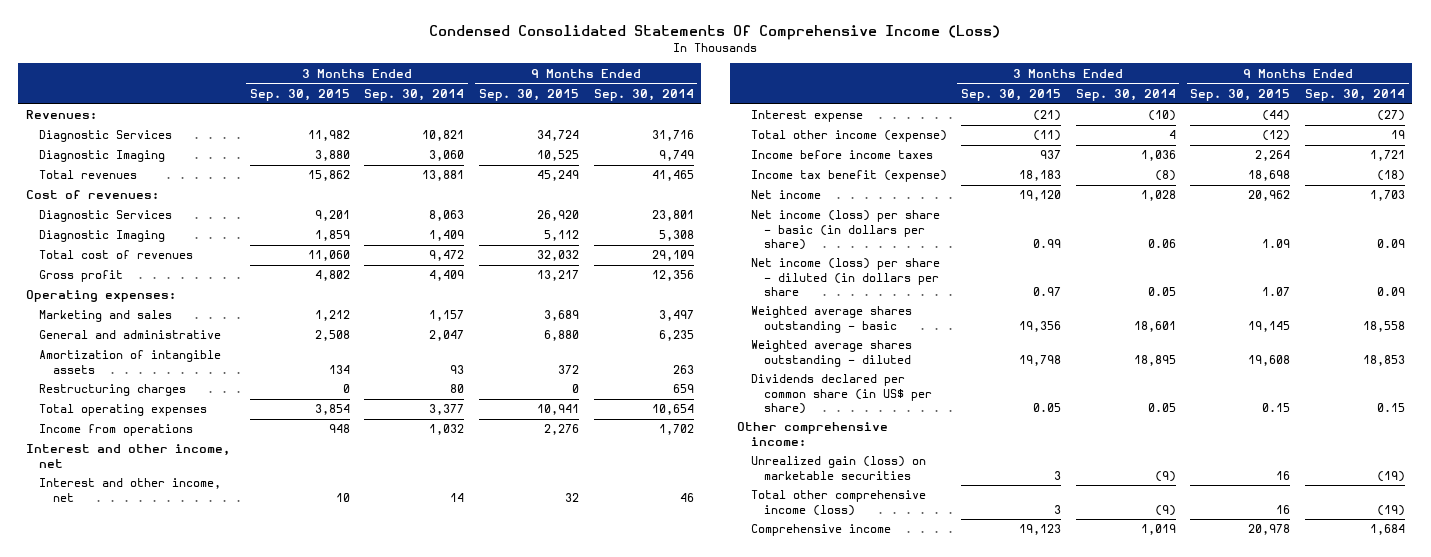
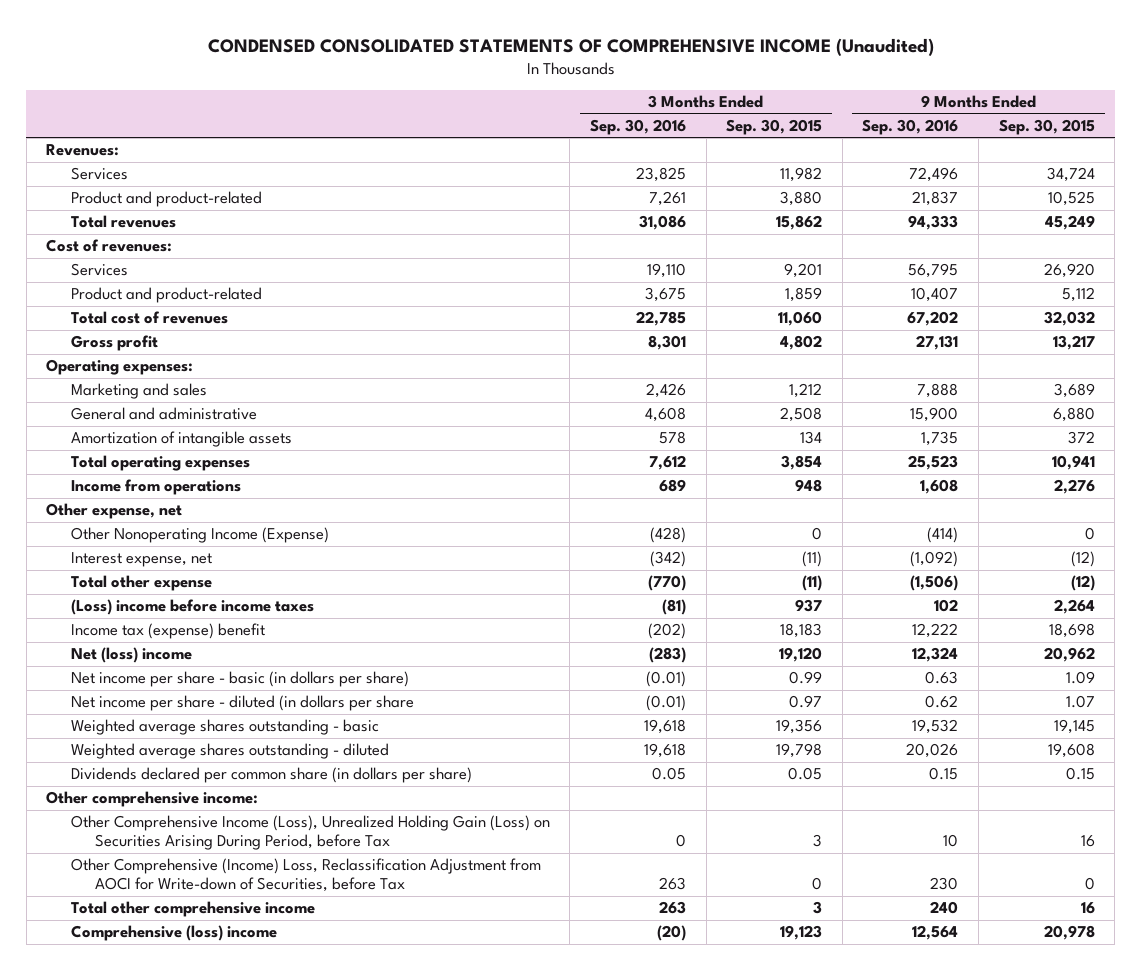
[429,25,1001,41] Condensed Consolidated Statements Of Comprehensive Income (Loss) -> [207,37,934,56] CONDENSED CONSOLIDATED STATEMENTS OF COMPREHENSIVE INCOME (Unaudited)
[364,88,465,101] Sep. 30, 2014 -> none
[593,88,694,101] Sep. 30, 2014 -> none
none -> [589,118,686,135] Sep. 30, 2016
none -> [862,118,959,135] Sep. 30, 2016
[39,130,173,143] Diagnostic Services -> [70,167,128,181] Services
[39,150,166,163] Diagnostic Imaging -> [70,191,262,208] Product and product-related
[39,210,173,223] Diagnostic Services -> [70,263,128,277] Services
[39,230,166,243] Diagnostic Imaging -> [70,287,262,304] Product and product-related
[39,384,187,397] Restructuring charges -> none
[39,478,222,502] Interest and other income, net -> none
[25,444,230,468] Interest and other income, net -> [46,503,183,520] Other expense, net
none -> [70,527,329,544] Other Nonoperating Income (Expense)
[750,110,863,123] Interest expense -> [70,552,212,568] Interest expense, net
[1033,110,1062,122] (21) -> [802,551,823,568] (11)
[1262,110,1291,122] (44) -> [1070,551,1095,568] (12)
[750,130,947,143] Total other income (expense) -> [70,575,212,592] Total other expense
[750,150,933,160] Income before income taxes -> [70,599,314,616] (Loss) income before income taxes
[750,170,947,183] Income tax benefit (expense) -> [70,623,265,640] Income tax (expense) benefit
[750,190,821,200] Net income -> [70,647,192,664] Net (loss) income
[750,210,940,250] Net income (loss) per share - basic (in dollars per share) -> [70,671,409,688] Net income per share - basic (in dollars per share)
[750,258,940,296] Net income (loss) per share - diluted (in dollars per share -> [70,695,414,712] Net income per share - diluted (in dollars per share
[750,374,933,414] Dividends declared per common share (in US$ per share) -> [70,767,472,784] Dividends declared per common share (in dollars per share)
[750,456,926,480] Unrealized gain (loss) on marketable securities -> [70,815,550,851] Other Comprehensive Income (Loss), Unrealized Holding Gain (Loss) on Securities Arising During Period, before Tax
none -> [70,858,541,893] Other Comprehensive (Income) Loss, Reclassification Adjustment from AOCI for Write-down of Securities, before Tax
[750,490,926,516] Total other comprehensive income (loss) -> [70,901,315,918] Total other comprehensive income
[750,524,891,537] Comprehensive income -> [70,925,277,942] Comprehensive (loss) income

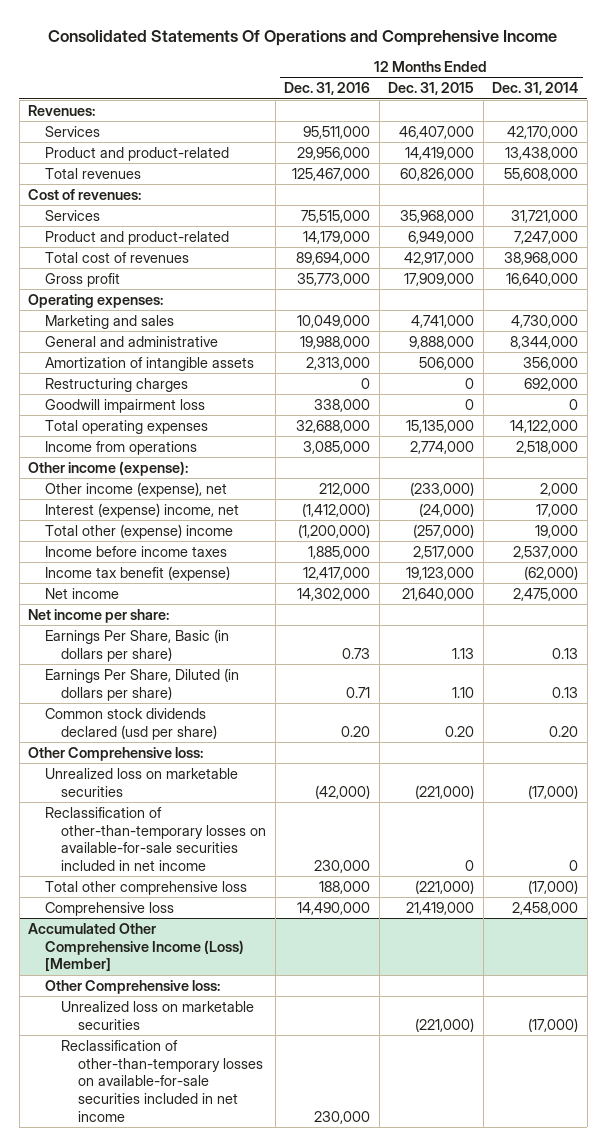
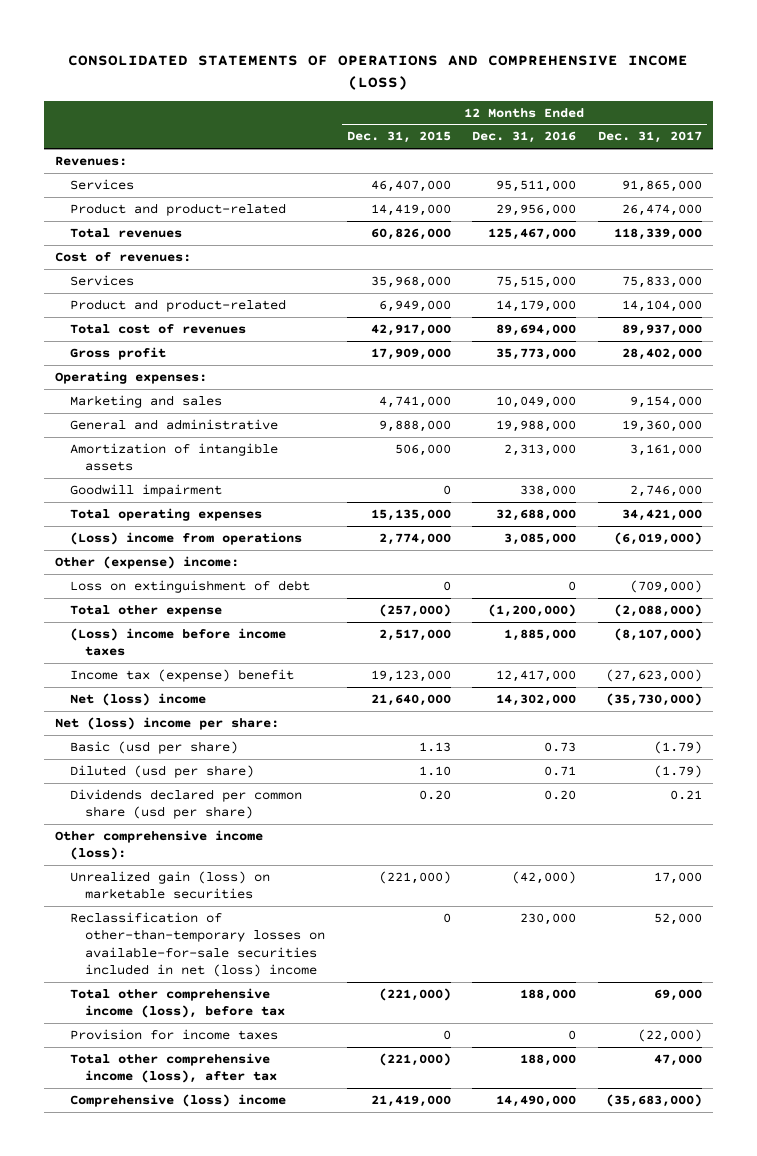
[48,29,558,46] Consolidated Statements Of Operations and Comprehensive Income -> [68,55,689,90] CONSOLIDATED STATEMENTS OF OPERATIONS AND COMPREHENSIVE INCOME (LOSS)
[492,82,579,96] Dec. 31, 2014 -> none
none -> [597,131,702,144] Dec. 31, 2017
[44,377,188,392] Restructuring charges -> none
[44,398,205,413] Goodwill impairment loss -> [70,484,223,498] Goodwill impairment
[44,481,227,497] Other income (expense), net -> none
[44,502,239,518] Interest (expense) income, net -> none
[28,922,244,972] Accumulated Other Comprehensive Income (Loss) [Member] -> none
[44,979,220,994] Other Comprehensive loss: -> none
[61,1000,255,1030] Unrealized loss on marketable securities -> none
[61,1039,264,1122] Reclassification of other-than-temporary losses on available-for-sale securities included in net income -> none
[44,440,197,455] Income from operations -> [70,532,303,546] (Loss) income from operations
[28,460,189,476] Other income (expense): -> [54,556,239,570] Other (expense) income:
none -> [70,580,311,594] Loss on extinguishment of debt
[44,523,233,539] Total other (expense) income -> [70,605,223,618] Total other expense
[44,545,227,557] Income before income taxes -> [70,628,287,657] (Loss) income before income taxes
[44,565,230,581] Income tax benefit (expense) -> [70,669,295,683] Income tax (expense) benefit
[44,587,119,599] Net income -> [70,693,207,707] Net (loss) income
[28,608,170,623] Net income per share: -> [54,717,279,731] Net (loss) income per share:
[44,628,229,662] Earnings Per Share, Basic (in dollars per share) -> [70,741,239,755] Basic (usd per share)
[44,667,239,701] Earnings Per Share, Diluted (in dollars per share) -> [70,765,255,779] Diluted (usd per share)
[44,707,218,740] Common stock dividends declared (usd per share) -> [70,789,303,820] Dividends declared per common share (usd per share)
[28,746,204,761] Other Comprehensive loss: -> [54,830,263,861] Other comprehensive income (loss):
[44,767,238,797] Unrealized loss on marketable securities -> [70,871,271,900] Unrealized gain (loss) on marketable securities
[44,806,267,871] Reclassification of other-than-temporary losses on available-for-sale securities included in net income -> [70,912,326,977] Reclassification of other-than-temporary losses on available-for-sale securities included in net (loss) income
none -> [70,988,286,1019] Total other comprehensive income (loss), before tax
none -> [70,1029,279,1041] Provision for income taxes
[44,880,247,895] Total other comprehensive loss -> [70,1053,278,1084] Total other comprehensive income (loss), after tax
[44,901,174,916] Comprehensive loss -> [70,1094,287,1108] Comprehensive (loss) income

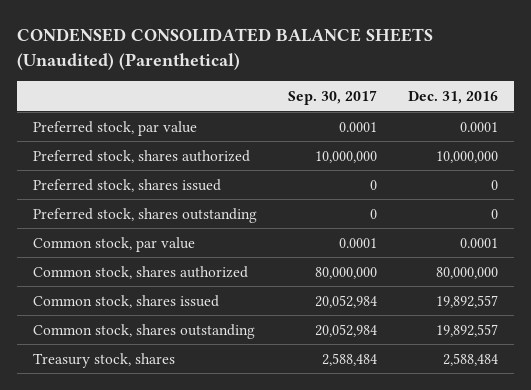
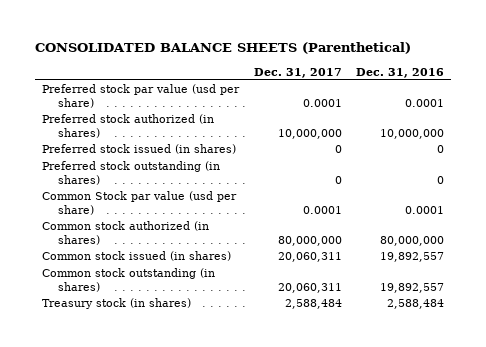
[17,28,434,70] CONDENSED CONSOLIDATED BALANCE SHEETS (Unaudited) (Parenthetical) -> [34,42,411,55] CONSOLIDATED BALANCE SHEETS (Parenthetical)
[288,89,378,105] Sep. 30, 2017 -> none
none -> [253,67,342,78] Dec. 31, 2017
[32,120,197,136] Preferred stock, par value -> [41,84,240,109] Preferred stock par value (usd per share)
[32,149,250,163] Preferred stock, shares authorized -> [41,114,214,139] Preferred stock authorized (in shares)
[32,178,221,192] Preferred stock, shares issued -> [41,144,236,155] Preferred stock issued (in shares)
[32,207,257,223] Preferred stock, shares outstanding -> [41,161,220,186] Preferred stock outstanding (in shares)
[32,236,195,252] Common stock, par value -> [41,191,237,216] Common Stock par value (usd per share)
[32,265,248,279] Common stock, shares authorized -> [41,221,209,246] Common stock authorized (in shares)
[32,294,219,308] Common stock, shares issued -> [41,251,231,262] Common stock issued (in shares)
[32,323,255,339] Common stock, shares outstanding -> [41,268,215,293] Common stock outstanding (in shares)
[32,352,175,368] Treasury stock, shares -> [41,298,191,310] Treasury stock (in shares)

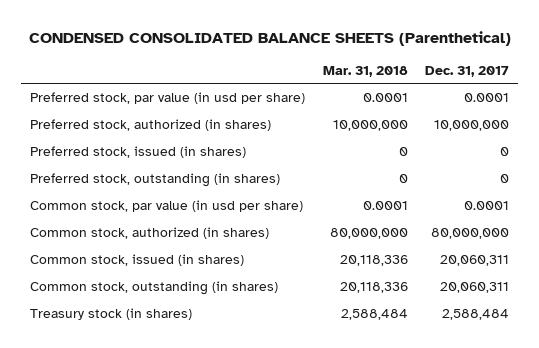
[34,42,411,55] CONSOLIDATED BALANCE SHEETS (Parenthetical) -> [28,30,511,46] CONDENSED CONSOLIDATED BALANCE SHEETS (Parenthetical)
[356,67,445,78] Dec. 31, 2016 -> none
none -> [322,65,408,77] Mar. 31, 2018
[41,84,240,109] Preferred stock par value (usd per share) -> [29,92,305,105] Preferred stock, par value (in usd per share)
[41,114,214,139] Preferred stock authorized (in shares) -> [29,119,271,132] Preferred stock, authorized (in shares)
[41,144,236,155] Preferred stock issued (in shares) -> [29,146,246,159] Preferred stock, issued (in shares)
[41,161,220,186] Preferred stock outstanding (in shares) -> [29,173,280,188] Preferred stock, outstanding (in shares)
[41,191,237,216] Common Stock par value (usd per share) -> [29,200,303,213] Common stock, par value (in usd per share)
[41,221,209,246] Common stock authorized (in shares) -> [29,227,269,240] Common stock, authorized (in shares)
[41,251,231,262] Common stock issued (in shares) -> [29,254,244,267] Common stock, issued (in shares)
[41,268,215,293] Common stock outstanding (in shares) -> [29,281,278,296] Common stock, outstanding (in shares)

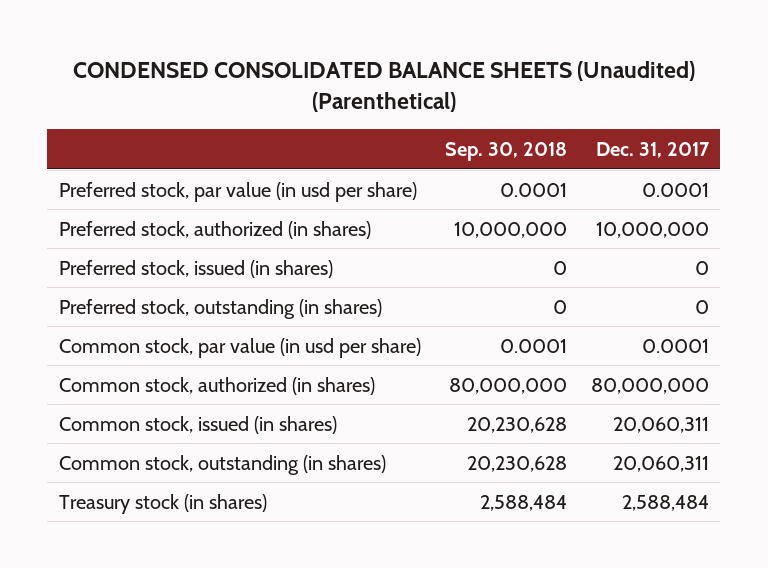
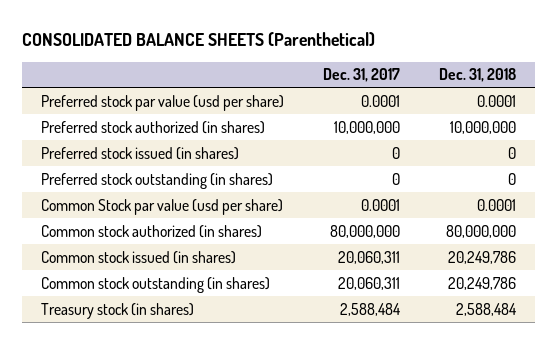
[72,61,695,113] CONDENSED CONSOLIDATED BALANCE SHEETS (Unaudited) (Parenthetical) -> [22,32,376,47] CONSOLIDATED BALANCE SHEETS (Parenthetical)
[444,142,567,162] Sep. 30, 2018 -> none
none -> [438,68,516,83] Dec. 31, 2018
[58,181,417,202] Preferred stock, par value (in usd per share) -> [41,94,285,111] Preferred stock par value (usd per share)
[58,220,371,239] Preferred stock, authorized (in shares) -> [41,120,266,134] Preferred stock authorized (in shares)
[58,259,333,278] Preferred stock, issued (in shares) -> [41,146,240,160] Preferred stock issued (in shares)
[58,298,382,319] Preferred stock, outstanding (in shares) -> [41,172,274,189] Preferred stock outstanding (in shares)
[58,337,421,358] Common stock, par value (in usd per share) -> [41,198,284,215] Common Stock par value (usd per share)
[58,376,375,395] Common stock, authorized (in shares) -> [41,224,263,238] Common stock authorized (in shares)
[58,415,337,434] Common stock, issued (in shares) -> [41,250,237,264] Common stock issued (in shares)
[58,454,386,475] Common stock, outstanding (in shares) -> [41,276,271,293] Common stock outstanding (in shares)

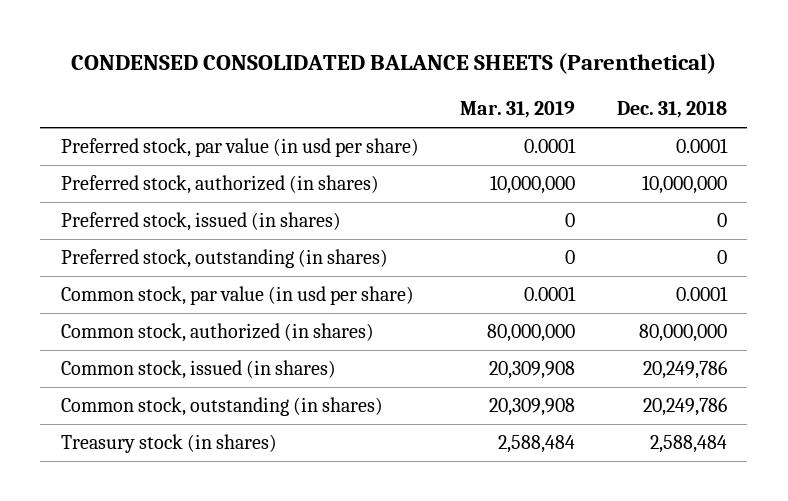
[22,32,376,47] CONSOLIDATED BALANCE SHEETS (Parenthetical) -> [70,53,716,75] CONDENSED CONSOLIDATED BALANCE SHEETS (Parenthetical)
[323,68,401,83] Dec. 31, 2017 -> none
none -> [460,101,576,119] Mar. 31, 2019
[41,94,285,111] Preferred stock par value (usd per share) -> [61,138,420,158] Preferred stock, par value (in usd per share)
[41,120,266,134] Preferred stock authorized (in shares) -> [61,175,380,195] Preferred stock, authorized (in shares)
[41,146,240,160] Preferred stock issued (in shares) -> [61,212,342,232] Preferred stock, issued (in shares)
[41,172,274,189] Preferred stock outstanding (in shares) -> [61,249,389,269] Preferred stock, outstanding (in shares)
[41,198,284,215] Common Stock par value (usd per share) -> [61,286,415,306] Common stock, par value (in usd per share)
[41,224,263,238] Common stock authorized (in shares) -> [61,323,375,343] Common stock, authorized (in shares)
[41,250,237,264] Common stock issued (in shares) -> [61,360,337,380] Common stock, issued (in shares)
[41,276,271,293] Common stock outstanding (in shares) -> [61,397,384,417] Common stock, outstanding (in shares)

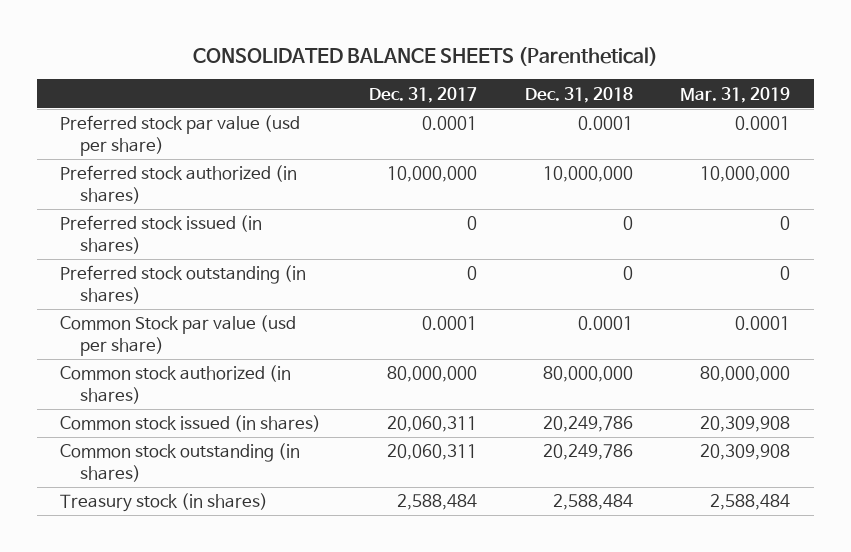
[70,53,716,75] CONDENSED CONSOLIDATED BALANCE SHEETS (Parenthetical) -> [193,46,659,66] CONSOLIDATED BALANCE SHEETS (Parenthetical)
none -> [369,86,478,103] Dec. 31, 2017
[61,138,420,158] Preferred stock, par value (in usd per share) -> [60,115,301,156] Preferred stock par value (usd per share)
[61,175,380,195] Preferred stock, authorized (in shares) -> [60,165,298,204] Preferred stock authorized (in shares)
[61,212,342,232] Preferred stock, issued (in shares) -> [60,215,263,254] Preferred stock issued (in shares)
[61,249,389,269] Preferred stock, outstanding (in shares) -> [60,265,307,304] Preferred stock outstanding (in shares)
[61,286,415,306] Common stock, par value (in usd per share) -> [60,315,297,356] Common Stock par value (usd per share)
[61,323,375,343] Common stock, authorized (in shares) -> [60,365,292,404] Common stock authorized (in shares)
[61,360,337,380] Common stock, issued (in shares) -> [60,415,322,433] Common stock issued (in shares)
[61,397,384,417] Common stock, outstanding (in shares) -> [60,443,301,482] Common stock outstanding (in shares)

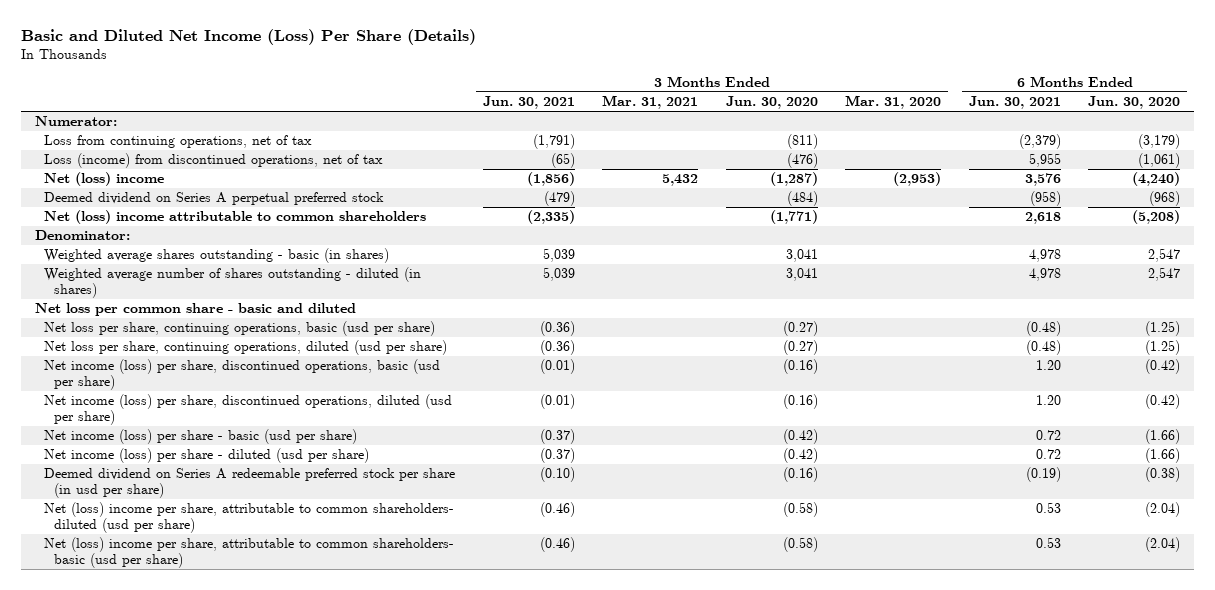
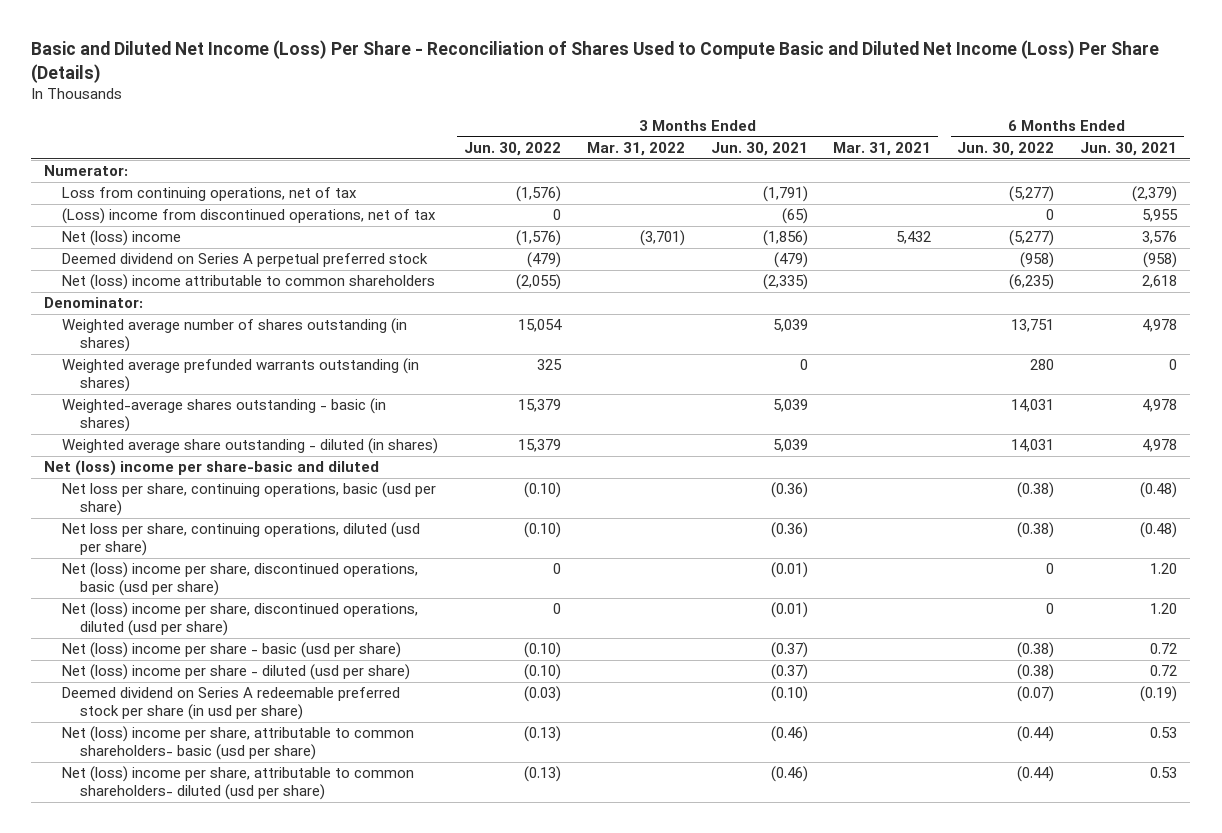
[20,29,476,46] Basic and Diluted Net Income (Loss) Per Share (Details) -> [31,40,1160,83] Basic and Diluted Net Income (Loss) Per Share - Reconciliation of Shares Used to Compute Basic and Diluted Net Income (Loss) Per Share (Details)
[725,96,818,110] Jun. 30, 2020 -> none
[845,95,942,110] Mar. 31, 2020 -> none
[1088,96,1181,110] Jun. 30, 2020 -> none
none -> [463,142,561,157] Jun. 30, 2022
none -> [586,142,685,157] Mar. 31, 2022
none -> [957,142,1055,157] Jun. 30, 2022
[44,153,384,169] Loss (income) from discontinued operations, net of tax -> [61,208,436,225] (Loss) income from discontinued operations, net of tax
none -> [61,318,407,353] Weighted average number of shares outstanding (in shares)
none -> [61,358,419,393] Weighted average prefunded warrants outstanding (in shares)
[44,248,390,264] Weighted average shares outstanding - basic (in shares) -> [61,398,386,433] Weighted-average shares outstanding - basic (in shares)
[44,267,422,298] Weighted average number of shares outstanding - diluted (in shares) -> [61,438,438,455] Weighted average share outstanding - diluted (in shares)
[34,303,356,317] Net loss per common share - basic and diluted -> [44,460,380,477] Net (loss) income per share-basic and diluted
[44,359,441,390] Net income (loss) per share, discontinued operations, basic (usd per share) -> [61,562,418,597] Net (loss) income per share, discontinued operations, basic (usd per share)
[44,394,453,425] Net income (loss) per share, discontinued operations, diluted (usd per share) -> [61,602,418,637] Net (loss) income per share, discontinued operations, diluted (usd per share)
[44,429,358,445] Net income (loss) per share - basic (usd per share) -> [61,642,401,659] Net (loss) income per share - basic (usd per share)
[44,448,370,464] Net income (loss) per share - diluted (usd per share) -> [61,664,410,681] Net (loss) income per share - diluted (usd per share)
[44,502,455,533] Net (loss) income per share, attributable to common shareholders- diluted (usd per share) -> [61,766,414,801] Net (loss) income per share, attributable to common shareholders- diluted (usd per share)

